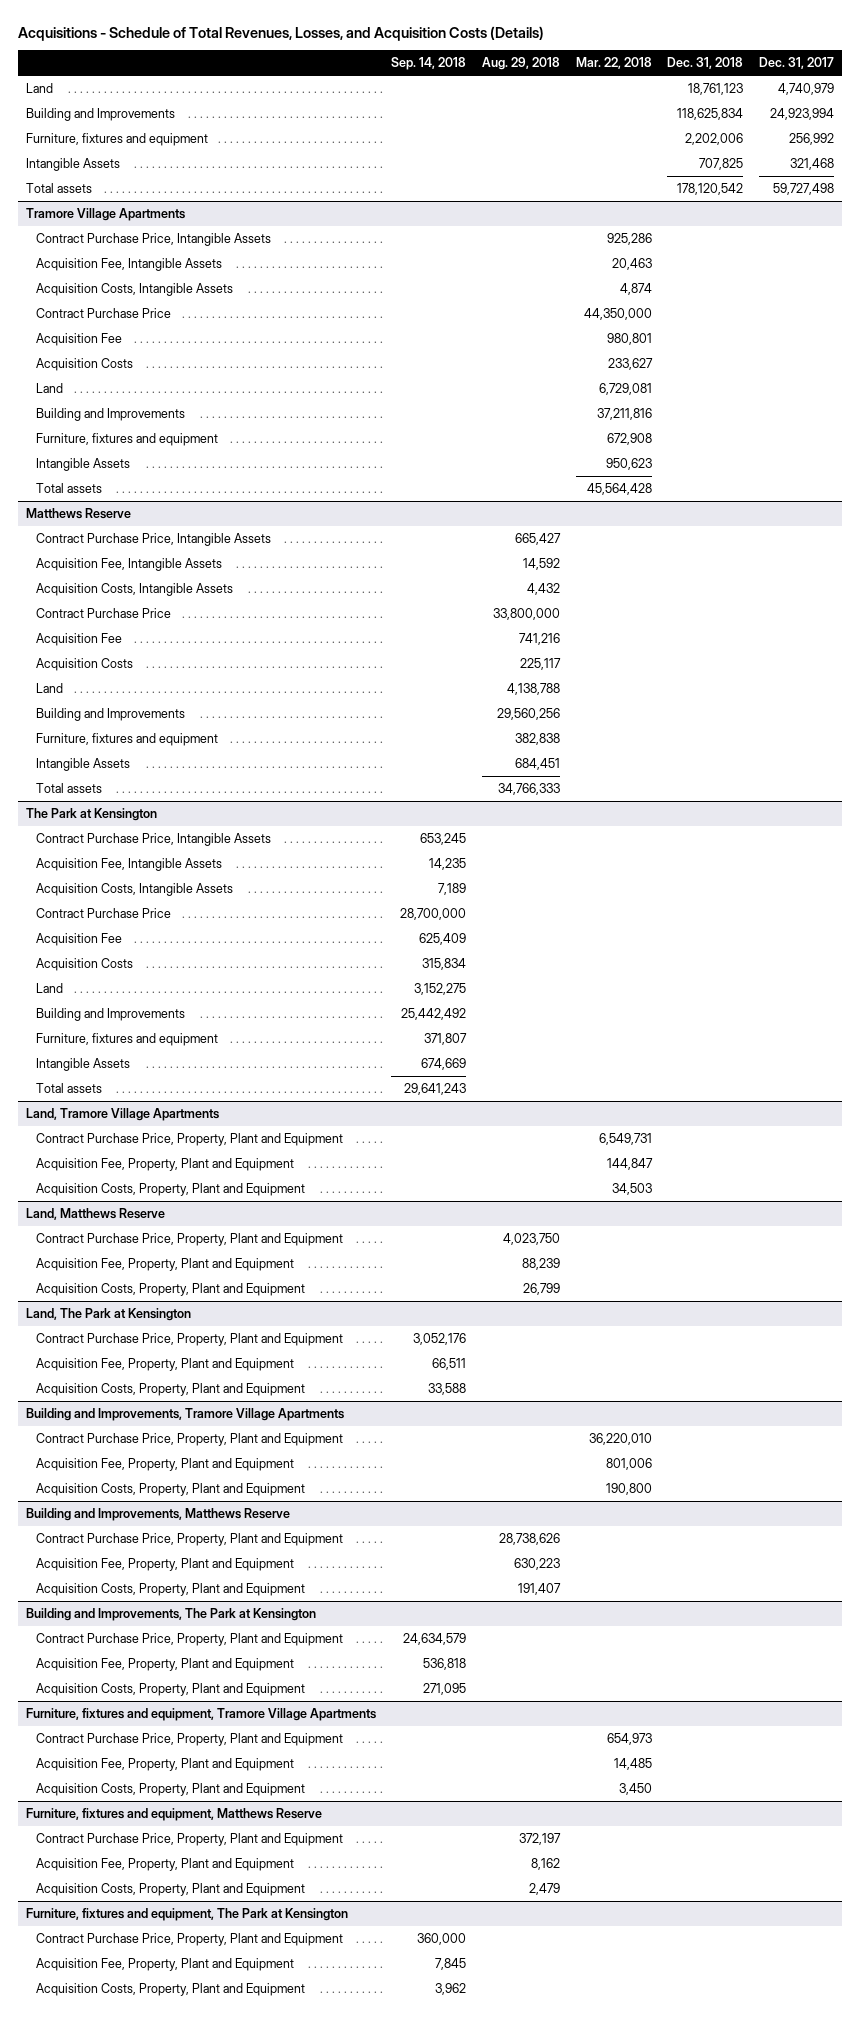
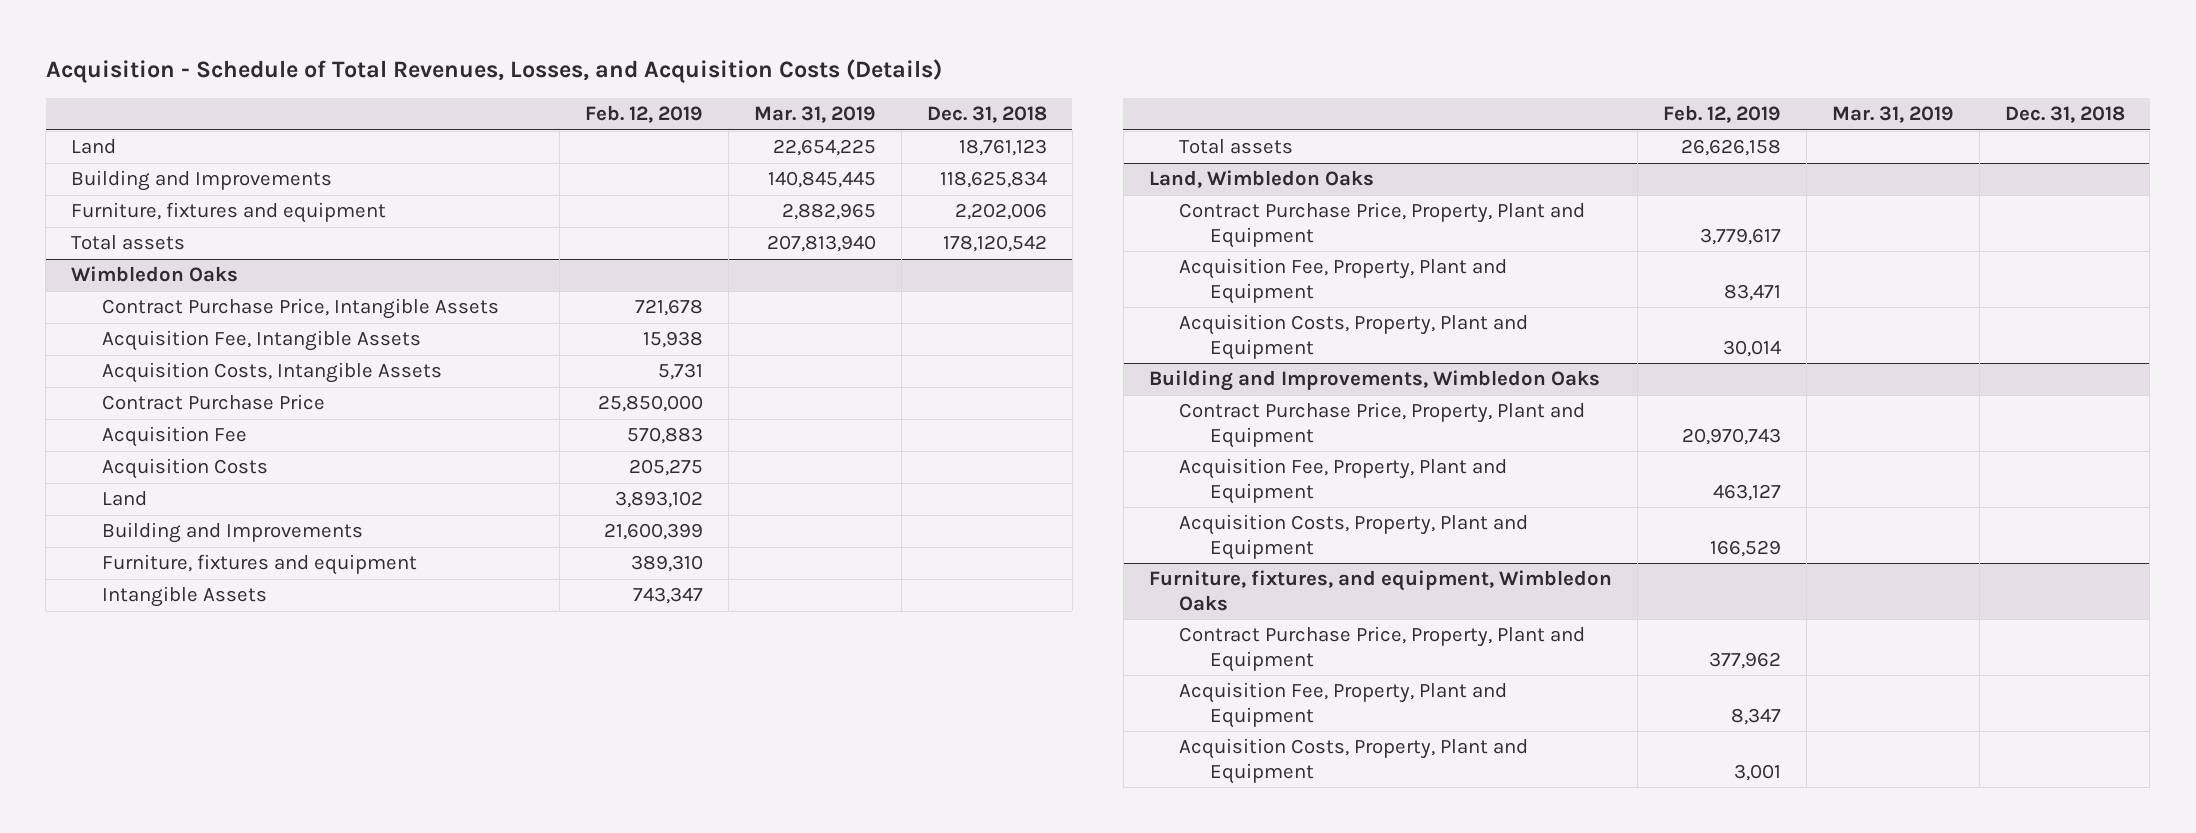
[17,25,544,41] Acquisitions - Schedule of Total Revenues, Losses, and Acquisition Costs (Details) -> [45,59,942,84] Acquisition - Schedule of Total Revenues, Losses, and Acquisition Costs (Details)
[391,57,467,71] Sep. 14, 2018 -> none
[481,57,560,71] Aug. 29, 2018 -> none
[575,57,652,70] Mar. 22, 2018 -> none
[758,57,834,70] Dec. 31, 2017 -> none
none -> [585,105,704,124] Feb. 12, 2019
none -> [754,106,877,124] Mar. 31, 2019
[25,158,120,172] Intangible Assets -> none
[25,208,185,222] Tramore Village Apartments -> none
[35,233,271,247] Contract Purchase Price, Intangible Assets -> none
[35,258,222,272] Acquisition Fee, Intangible Assets -> none
[35,283,233,297] Acquisition Costs, Intangible Assets -> none
[35,308,171,319] Contract Purchase Price -> none
[35,333,122,347] Acquisition Fee -> none
[35,358,133,372] Acquisition Costs -> none
[35,383,63,394] Land -> none
[35,408,185,422] Building and Improvements -> none
[35,433,218,447] Furniture, fixtures and equipment -> none
[35,458,130,472] Intangible Assets -> none
[35,483,102,494] Total assets -> none
[25,508,131,520] Matthews Reserve -> none
[35,533,271,547] Contract Purchase Price, Intangible Assets -> none
[35,558,222,572] Acquisition Fee, Intangible Assets -> none
[35,583,233,597] Acquisition Costs, Intangible Assets -> none
[35,608,171,619] Contract Purchase Price -> none
[35,633,122,647] Acquisition Fee -> none
[35,658,133,672] Acquisition Costs -> none
[35,683,63,694] Land -> none
[35,708,185,722] Building and Improvements -> none
[35,733,218,747] Furniture, fixtures and equipment -> none
[35,758,130,772] Intangible Assets -> none
[35,783,102,794] Total assets -> none
[25,808,157,822] The Park at Kensington -> none
[35,833,271,847] Contract Purchase Price, Intangible Assets -> none
[35,858,222,872] Acquisition Fee, Intangible Assets -> none
[35,883,233,897] Acquisition Costs, Intangible Assets -> none
[35,908,171,919] Contract Purchase Price -> none
[35,933,122,947] Acquisition Fee -> none
[35,958,133,972] Acquisition Costs -> none
[35,983,63,994] Land -> none
[35,1008,185,1022] Building and Improvements -> none
[35,1033,218,1047] Furniture, fixtures and equipment -> none
[35,1058,130,1072] Intangible Assets -> none
[35,1083,102,1094] Total assets -> none
[25,1108,219,1122] Land, Tramore Village Apartments -> none
[35,1133,343,1147] Contract Purchase Price, Property, Plant and Equipment -> none
[35,1158,294,1172] Acquisition Fee, Property, Plant and Equipment -> none
[35,1183,305,1197] Acquisition Costs, Property, Plant and Equipment -> none
[25,1208,165,1221] Land, Matthews Reserve -> none
[35,1233,343,1247] Contract Purchase Price, Property, Plant and Equipment -> none
[35,1258,294,1272] Acquisition Fee, Property, Plant and Equipment -> none
[35,1283,305,1297] Acquisition Costs, Property, Plant and Equipment -> none
[25,1308,191,1322] Land, The Park at Kensington -> none
[35,1333,343,1347] Contract Purchase Price, Property, Plant and Equipment -> none
[35,1358,294,1372] Acquisition Fee, Property, Plant and Equipment -> none
[35,1383,305,1397] Acquisition Costs, Property, Plant and Equipment -> none
[25,1408,344,1422] Building and Improvements, Tramore Village Apartments -> none
[35,1433,343,1447] Contract Purchase Price, Property, Plant and Equipment -> none
[35,1458,294,1472] Acquisition Fee, Property, Plant and Equipment -> none
[35,1483,305,1497] Acquisition Costs, Property, Plant and Equipment -> none
[25,1508,290,1522] Building and Improvements, Matthews Reserve -> none
[35,1533,343,1547] Contract Purchase Price, Property, Plant and Equipment -> none
[35,1558,294,1572] Acquisition Fee, Property, Plant and Equipment -> none
[35,1583,305,1597] Acquisition Costs, Property, Plant and Equipment -> none
[25,1608,316,1622] Building and Improvements, The Park at Kensington -> none
[35,1633,343,1647] Contract Purchase Price, Property, Plant and Equipment -> none
[35,1658,294,1672] Acquisition Fee, Property, Plant and Equipment -> none
[35,1683,305,1697] Acquisition Costs, Property, Plant and Equipment -> none
[25,1708,376,1722] Furniture, fixtures and equipment, Tramore Village Apartments -> none
[35,1733,343,1747] Contract Purchase Price, Property, Plant and Equipment -> none
[35,1758,294,1772] Acquisition Fee, Property, Plant and Equipment -> none
[35,1783,305,1797] Acquisition Costs, Property, Plant and Equipment -> none
none -> [71,266,239,283] Wimbledon Oaks
none -> [101,298,499,320] Contract Purchase Price, Intangible Assets
none -> [101,330,421,352] Acquisition Fee, Intangible Assets
none -> [101,362,442,384] Acquisition Costs, Intangible Assets
none -> [101,394,325,411] Contract Purchase Price
none -> [101,426,247,448] Acquisition Fee
none -> [101,458,268,480] Acquisition Costs
none -> [101,491,147,507] Land
none -> [101,522,363,544] Building and Improvements
none -> [101,554,417,576] Furniture, fixtures and equipment
none -> [101,586,267,608] Intangible Assets
none -> [1179,139,1294,155] Total assets
none -> [1148,170,1374,189] Land, Wimbledon Oaks
none -> [1179,202,1586,248] Contract Purchase Price, Property, Plant and Equipment
none -> [1179,258,1508,304] Acquisition Fee, Property, Plant and Equipment
none -> [1179,314,1529,360] Acquisition Costs, Property, Plant and Equipment
none -> [1148,370,1600,392] Building and Improvements, Wimbledon Oaks
none -> [1179,402,1586,448] Contract Purchase Price, Property, Plant and Equipment
none -> [1179,458,1508,504] Acquisition Fee, Property, Plant and Equipment
none -> [1179,514,1529,560] Acquisition Costs, Property, Plant and Equipment
[25,1808,322,1822] Furniture, fixtures and equipment, Matthews Reserve -> [1148,570,1612,611] Furniture, fixtures, and equipment, Wimbledon Oaks
[25,1908,348,1922] Furniture, fixtures and equipment, The Park at Kensington -> none
[35,1933,343,1947] Contract Purchase Price, Property, Plant and Equipment -> none
[35,1958,294,1972] Acquisition Fee, Property, Plant and Equipment -> none
[35,1983,305,1997] Acquisition Costs, Property, Plant and Equipment -> none

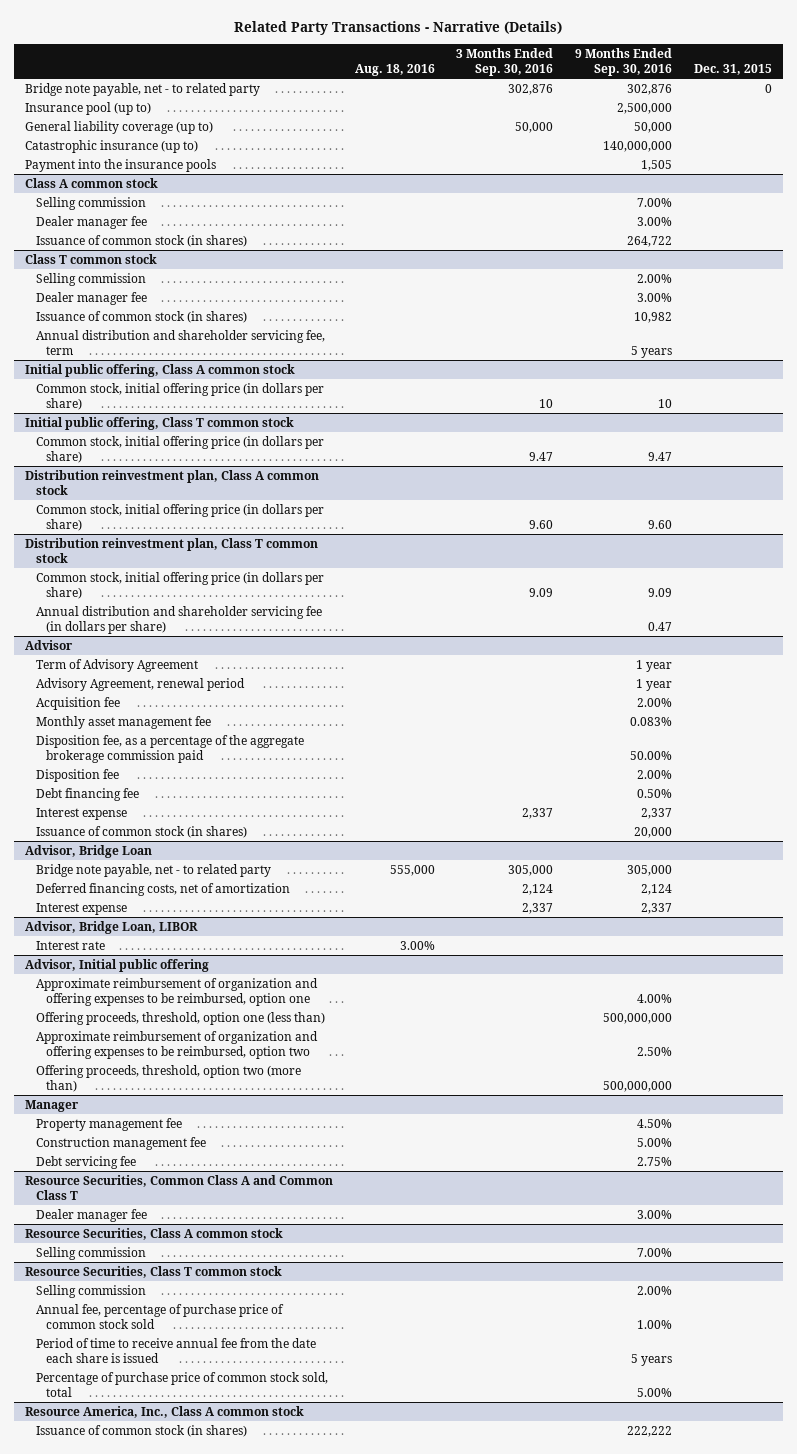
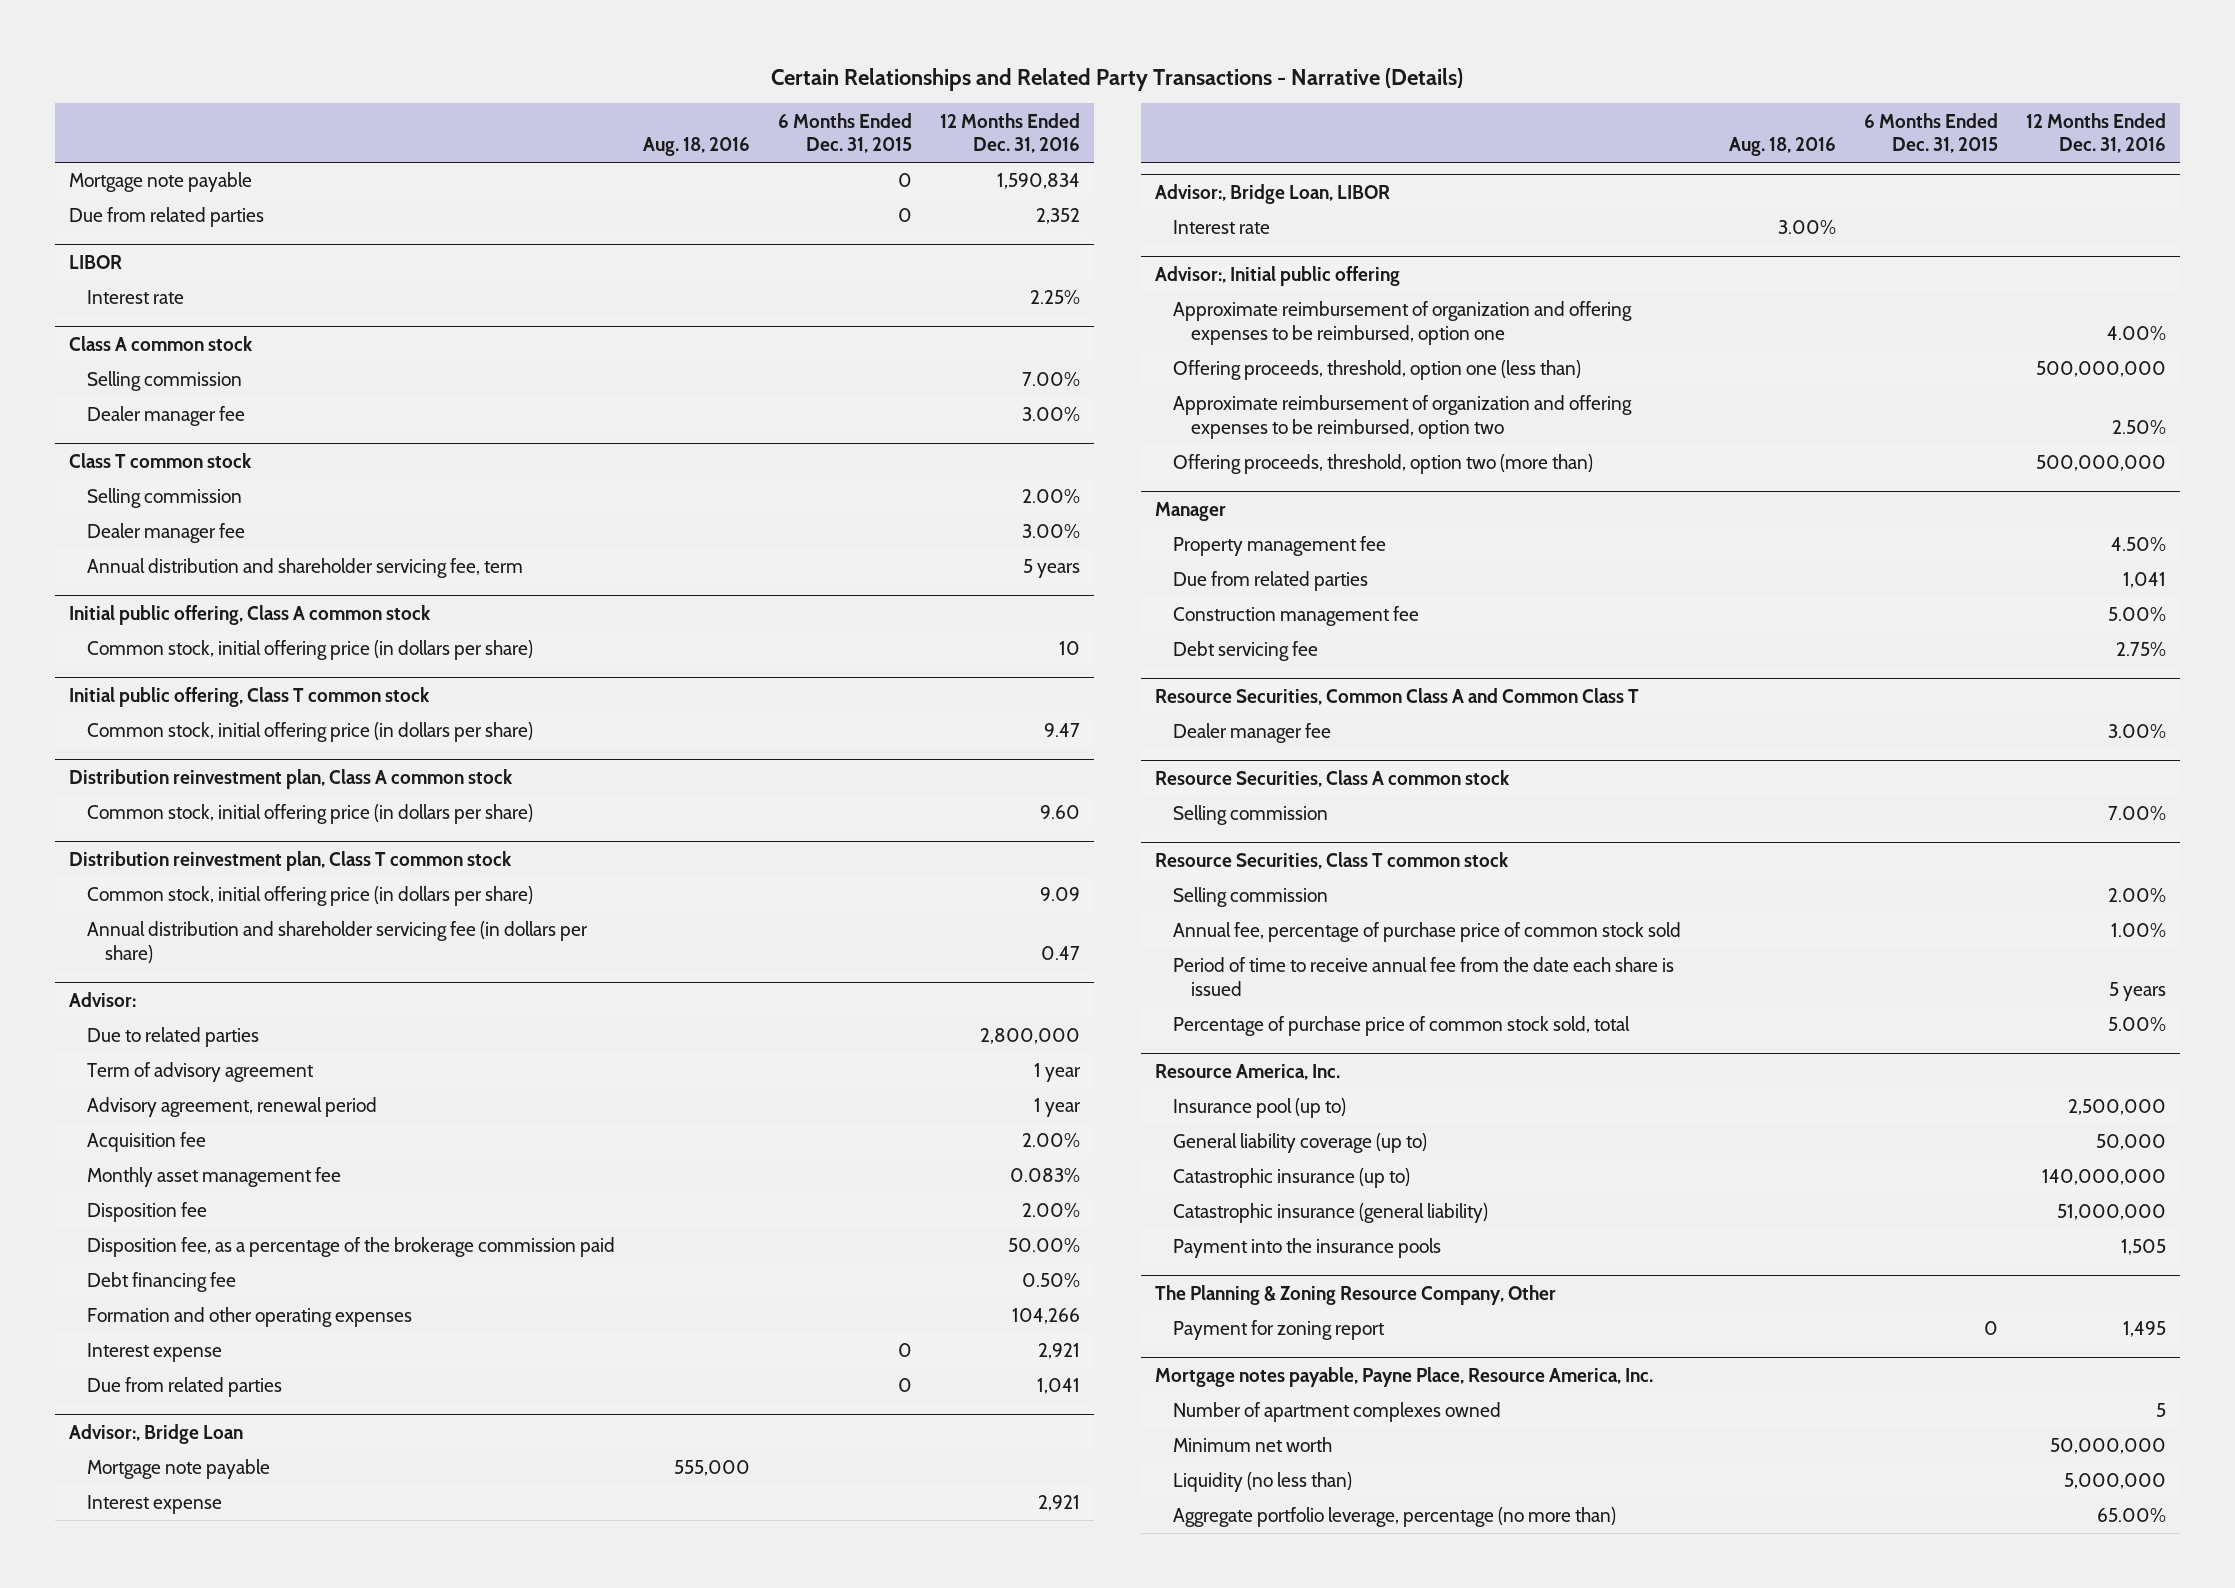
[234,21,563,36] Related Party Transactions - Narrative (Details) -> [771,67,1464,91] Certain Relationships and Related Party Transactions - Narrative (Details)
[456,48,554,77] 3 Months Ended Sep. 30, 2016 -> none
[575,48,673,77] 9 Months Ended Sep. 30, 2016 -> none
[694,64,773,76] Dec. 31, 2015 -> none
none -> [777,112,912,154] 6 Months Ended Dec. 31, 2015
none -> [939,112,1080,154] 12 Months Ended Dec. 31, 2016
[24,101,151,115] Insurance pool (up to) -> none
[24,120,213,134] General liability coverage (up to) -> none
[24,139,198,153] Catastrophic insurance (up to) -> none
[24,158,216,172] Payment into the insurance pools -> none
[24,82,260,96] Bridge note payable, net - to related party -> [69,172,253,193] Mortgage note payable
none -> [69,207,265,228] Due from related parties
none -> [69,255,123,270] LIBOR
none -> [86,290,184,305] Interest rate
[35,234,247,247] Issuance of common stock (in shares) -> none
[35,310,247,323] Issuance of common stock (in shares) -> none
[24,639,73,650] Advisor -> [69,992,137,1008] Advisor:
none -> [86,1027,259,1048] Due to related parties
[35,658,198,672] Term of Advisory Agreement -> [86,1062,314,1083] Term of advisory agreement
[35,677,245,691] Advisory Agreement, renewal period -> [86,1097,377,1118] Advisory agreement, renewal period
[35,734,304,763] Disposition fee, as a percentage of the aggregate brokerage commission paid -> none
none -> [86,1237,615,1258] Disposition fee, as a percentage of the brokerage commission paid
none -> [86,1307,412,1328] Formation and other operating expenses
[35,825,247,838] Issuance of common stock (in shares) -> none
[35,882,290,896] Deferred financing costs, net of amortization -> none
none -> [86,1377,282,1398] Due from related parties
[24,844,152,858] Advisor, Bridge Loan -> [69,1424,244,1445] Advisor:, Bridge Loan
[35,863,271,877] Bridge note payable, net - to related party -> [86,1459,270,1480] Mortgage note payable
[24,920,198,934] Advisor, Bridge Loan, LIBOR -> [1155,184,1391,205] Advisor:, Bridge Loan, LIBOR
[24,958,209,972] Advisor, Initial public offering -> [1155,266,1401,287] Advisor:, Initial public offering
none -> [1172,571,1368,592] Due from related parties
[35,1424,247,1437] Issuance of common stock (in shares) -> none
[24,1405,304,1418] Resource America, Inc., Class A common stock -> [1155,1064,1341,1081] Resource America, Inc.
none -> [1172,1098,1346,1119] Insurance pool (up to)
none -> [1172,1133,1427,1154] General liability coverage (up to)
none -> [1172,1168,1410,1189] Catastrophic insurance (up to)
none -> [1172,1203,1488,1224] Catastrophic insurance (general liability)
none -> [1172,1238,1441,1259] Payment into the insurance pools
none -> [1155,1285,1557,1306] The Planning & Zoning Resource Company, Other
none -> [1172,1320,1385,1341] Payment for zoning report
none -> [1155,1367,1654,1388] Mortgage notes payable, Payne Place, Resource America, Inc.
none -> [1172,1402,1501,1423] Number of apartment complexes owned
none -> [1172,1437,1332,1453] Minimum net worth
none -> [1172,1472,1352,1493] Liquidity (no less than)
none -> [1172,1507,1616,1528] Aggregate portfolio leverage, percentage (no more than)

